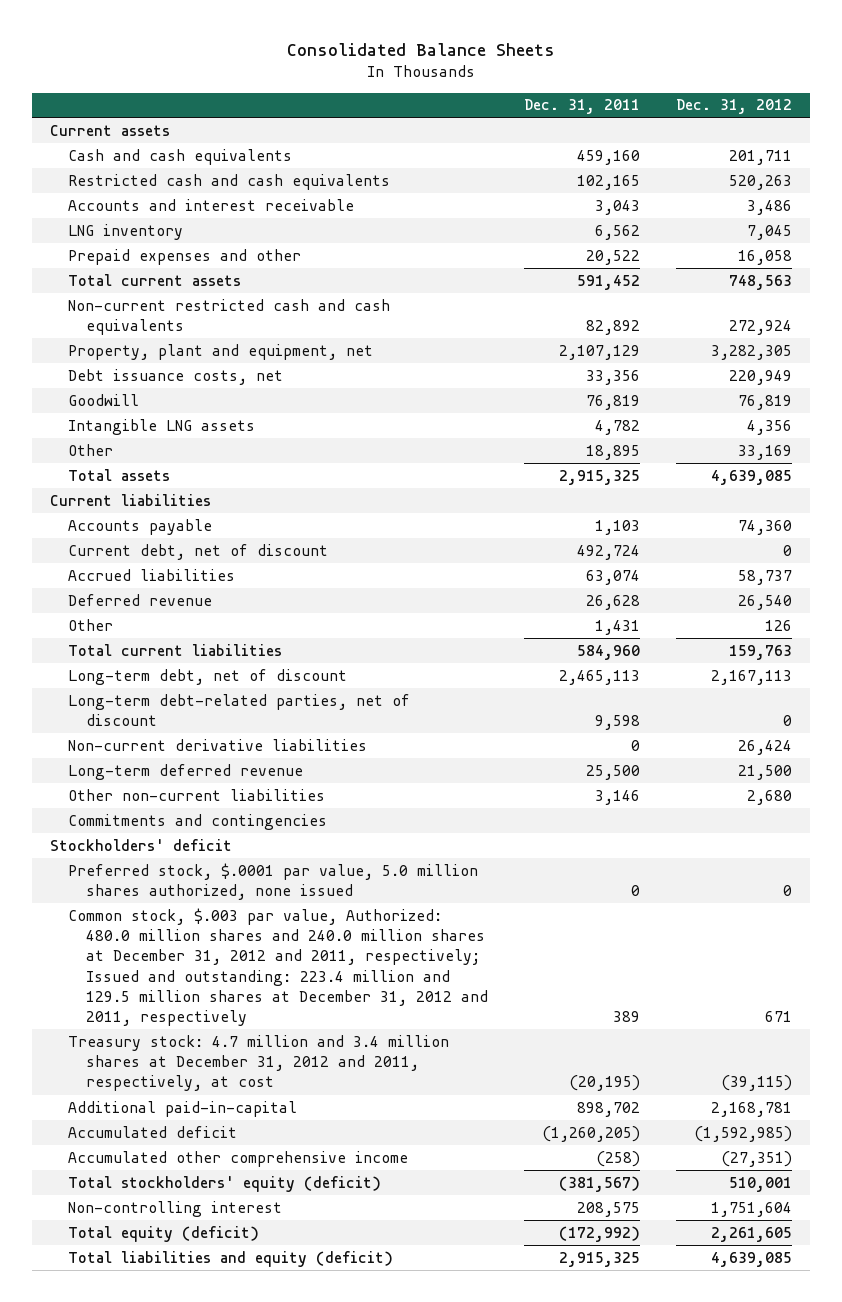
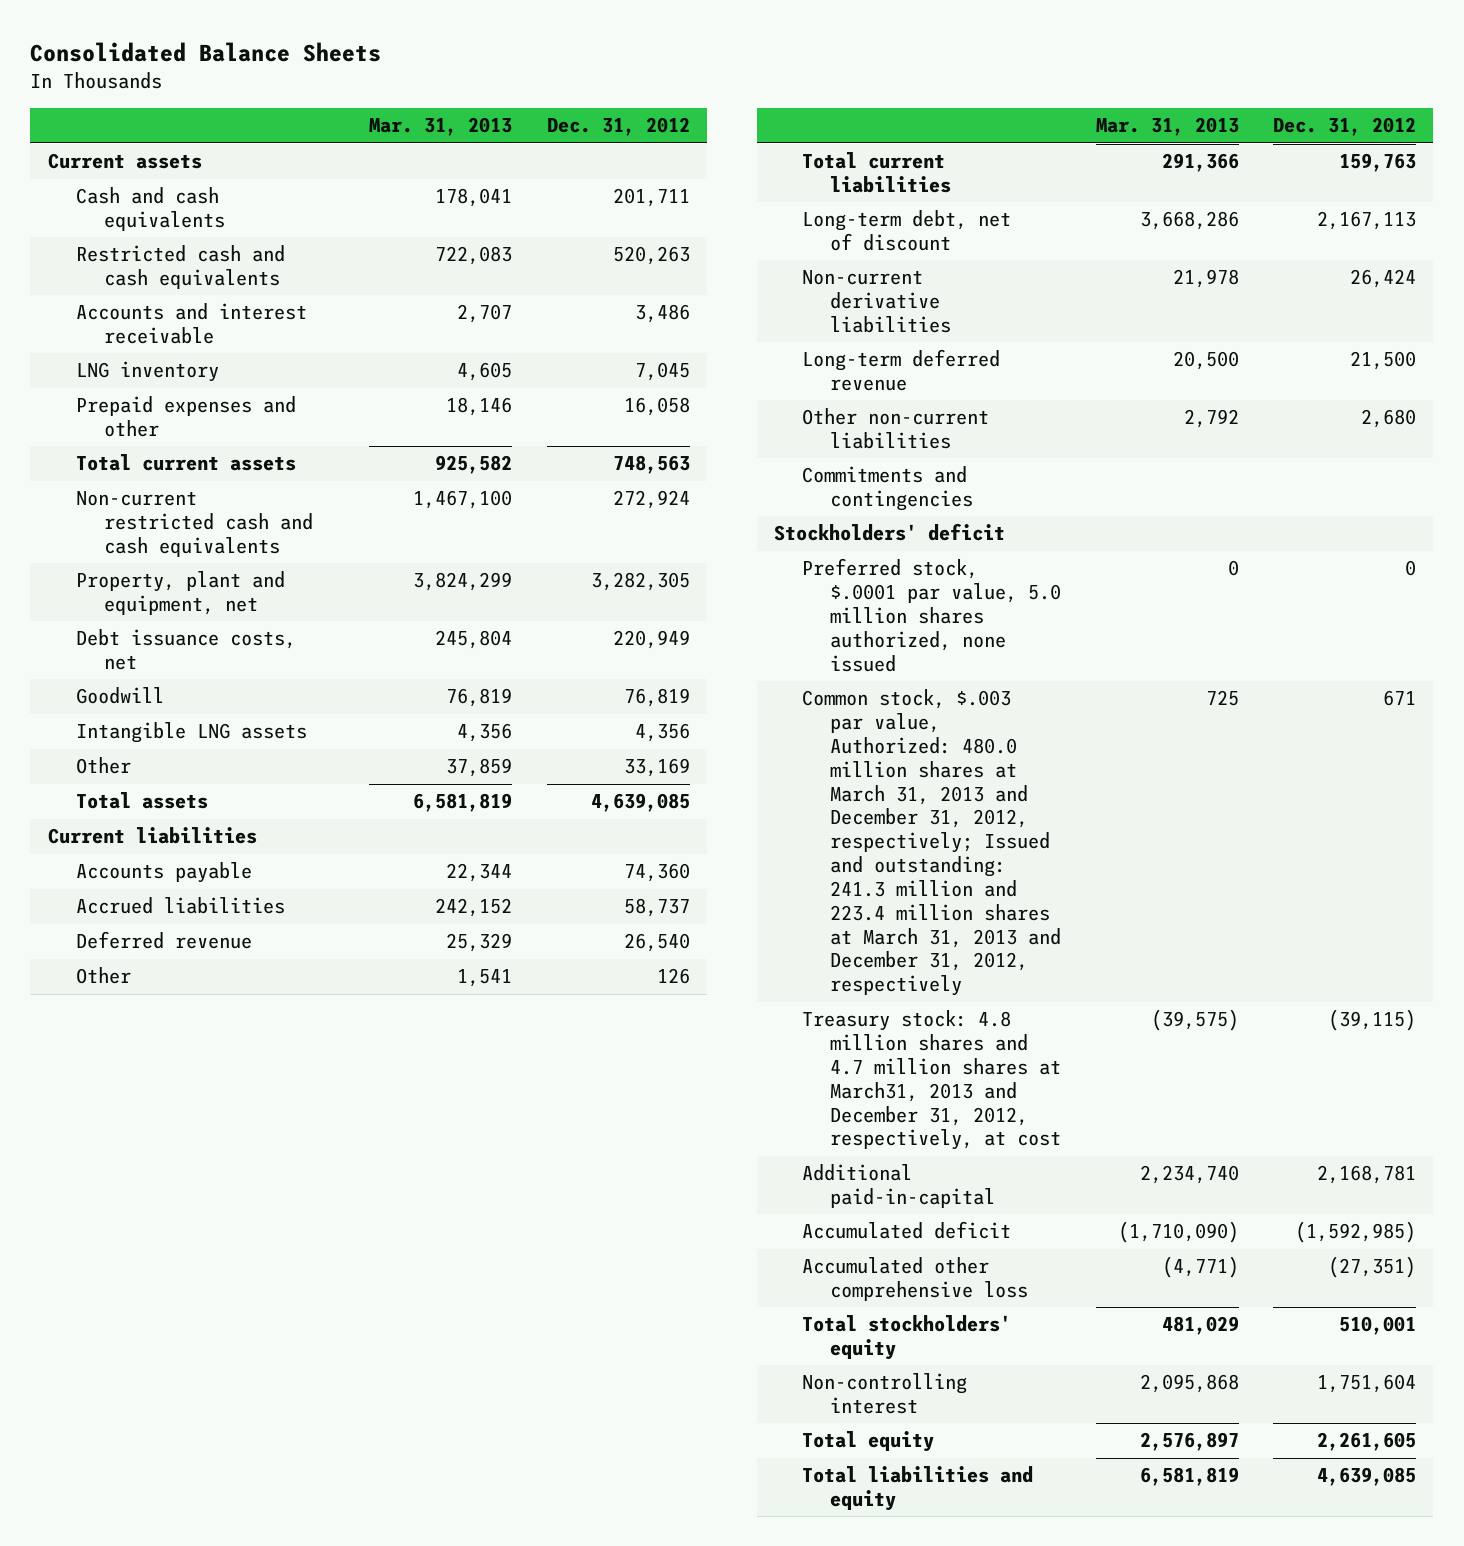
[523,99,640,115] Dec. 31, 2011 -> none
none -> [369,117,513,137] Mar. 31, 2013
[67,543,328,560] Current debt, net of discount -> none
[67,693,410,727] Long-term debt-related parties, net of discount -> none
[67,907,488,1027] Common stock, $.003 par value, Authorized: 480.0 million shares and 240.0 million shares at December 31, 2012 and 2011, respectively; Issued and outstanding: 223.4 million and 129.5 million shares at December 31, 2012 and 2011, respectively -> [802,689,1061,997] Common stock, $.003 par value, Authorized: 480.0 million shares at March 31, 2013 and December 31, 2012, respectively; Issued and outstanding: 241.3 million and 223.4 million shares at March 31, 2013 and December 31, 2012, respectively
[67,1034,449,1092] Treasury stock: 4.7 million and 3.4 million shares at December 31, 2012 and 2011, respectively, at cost -> [802,1010,1061,1151] Treasury stock: 4.8 million shares and 4.7 million shares at March31, 2013 and December 31, 2012, respectively, at cost
[67,1150,408,1167] Accumulated other comprehensive income -> [802,1257,1028,1302] Accumulated other comprehensive loss
[67,1175,381,1192] Total stockholders' equity (deficit) -> [802,1315,1012,1361] Total stockholders' equity
[67,1225,259,1242] Total equity (deficit) -> [802,1431,935,1453] Total equity
[67,1250,393,1267] Total liabilities and equity (deficit) -> [802,1466,1034,1512] Total liabilities and equity

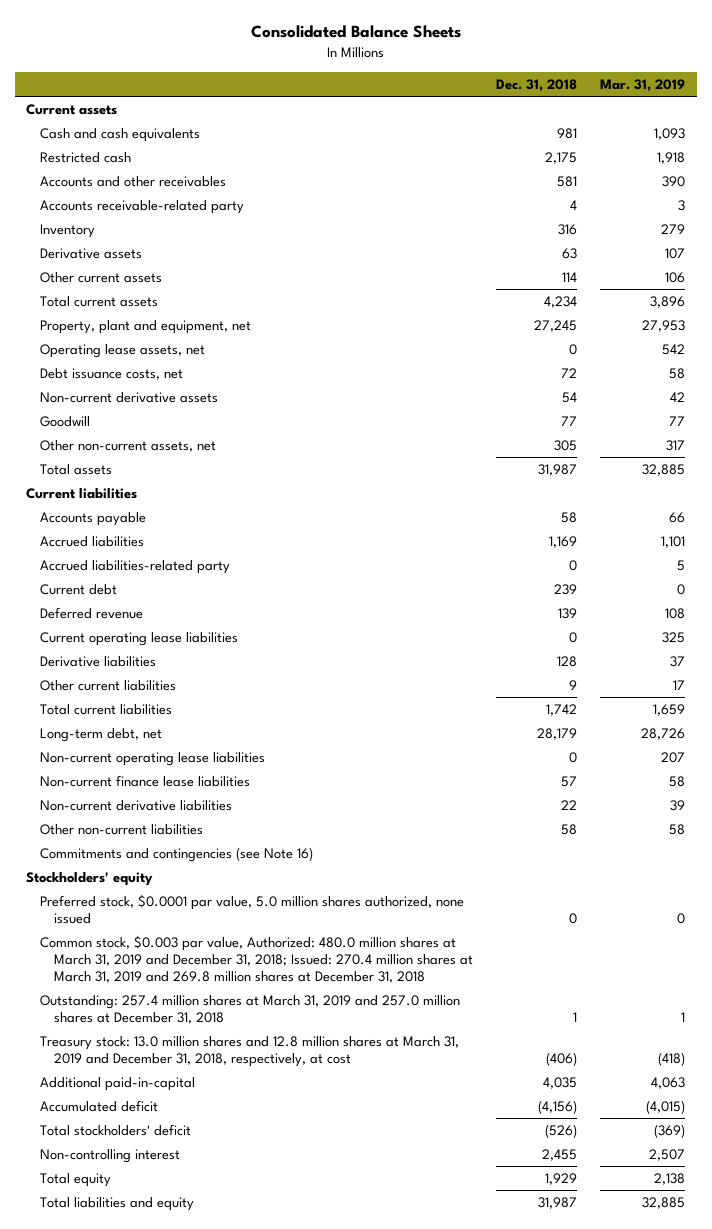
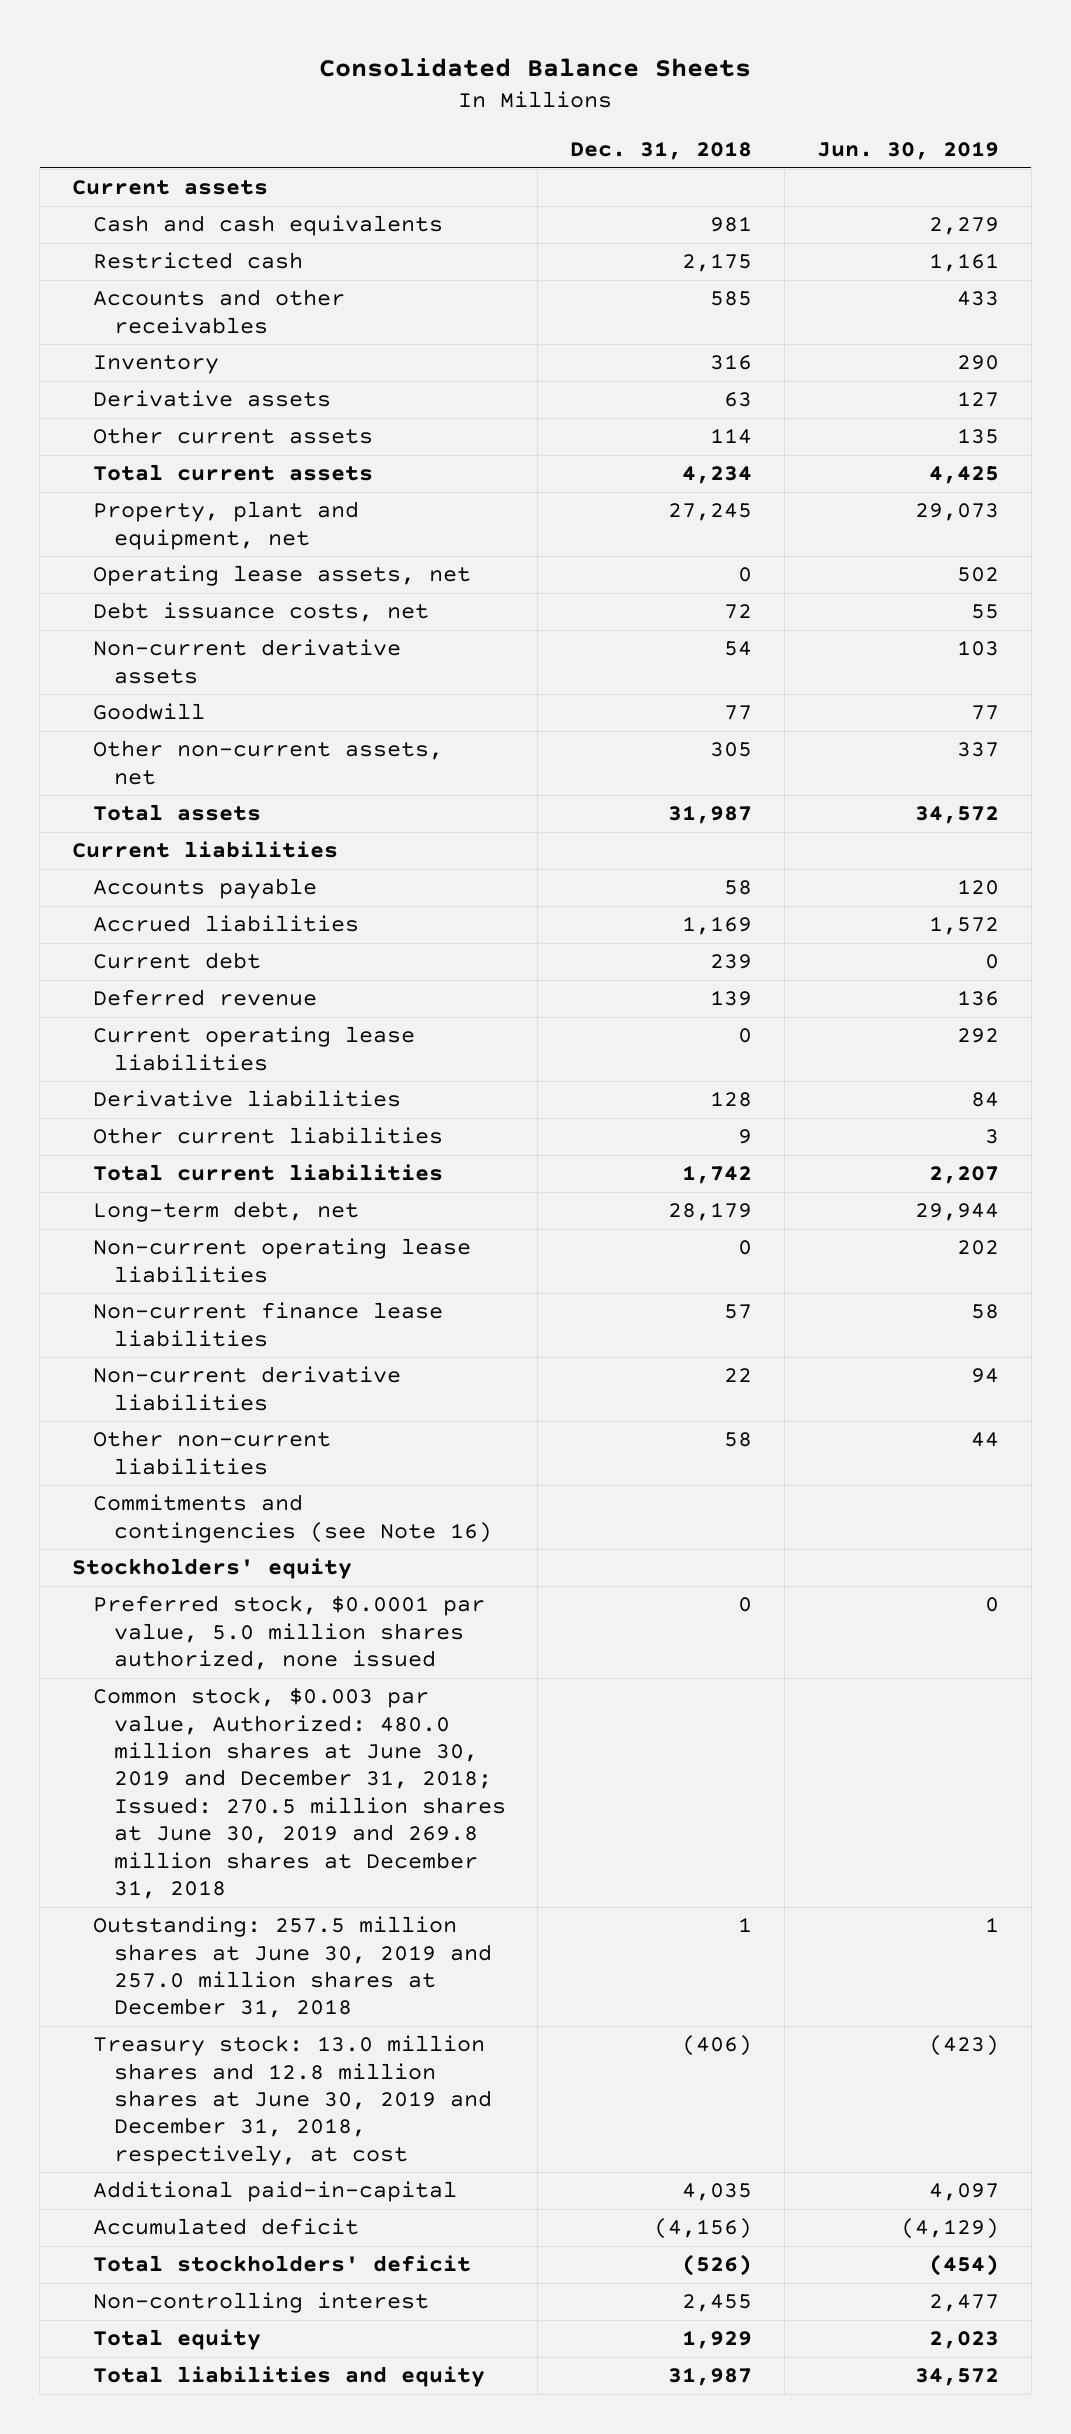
[600,78,686,92] Mar. 31, 2019 -> none
none -> [816,141,999,161] Jun. 30, 2019
[39,200,244,215] Accounts receivable-related party -> none
[557,176,578,188] 581 -> [710,291,753,307] 585
[39,560,230,575] Accrued liabilities-related party -> none
[39,935,473,983] Common stock, $0.003 par value, Authorized: 480.0 million shares at March 31, 2019 and December 31, 2018; Issued: 270.4 million shares at March 31, 2019 and 269.8 million shares at December 31, 2018 -> [92,1687,506,1899] Common stock, $0.003 par value, Authorized: 480.0 million shares at June 30, 2019 and December 31, 2018; Issued: 270.5 million shares at June 30, 2019 and 269.8 million shares at December 31, 2018
[39,995,460,1024] Outstanding: 257.4 million shares at March 31, 2019 and 257.0 million shares at December 31, 2018 -> [92,1916,492,2019] Outstanding: 257.5 million shares at June 30, 2019 and 257.0 million shares at December 31, 2018
[39,1036,459,1067] Treasury stock: 13.0 million shares and 12.8 million shares at March 31, 2019 and December 31, 2018, respectively, at cost -> [92,2035,492,2166] Treasury stock: 13.0 million shares and 12.8 million shares at June 30, 2019 and December 31, 2018, respectively, at cost

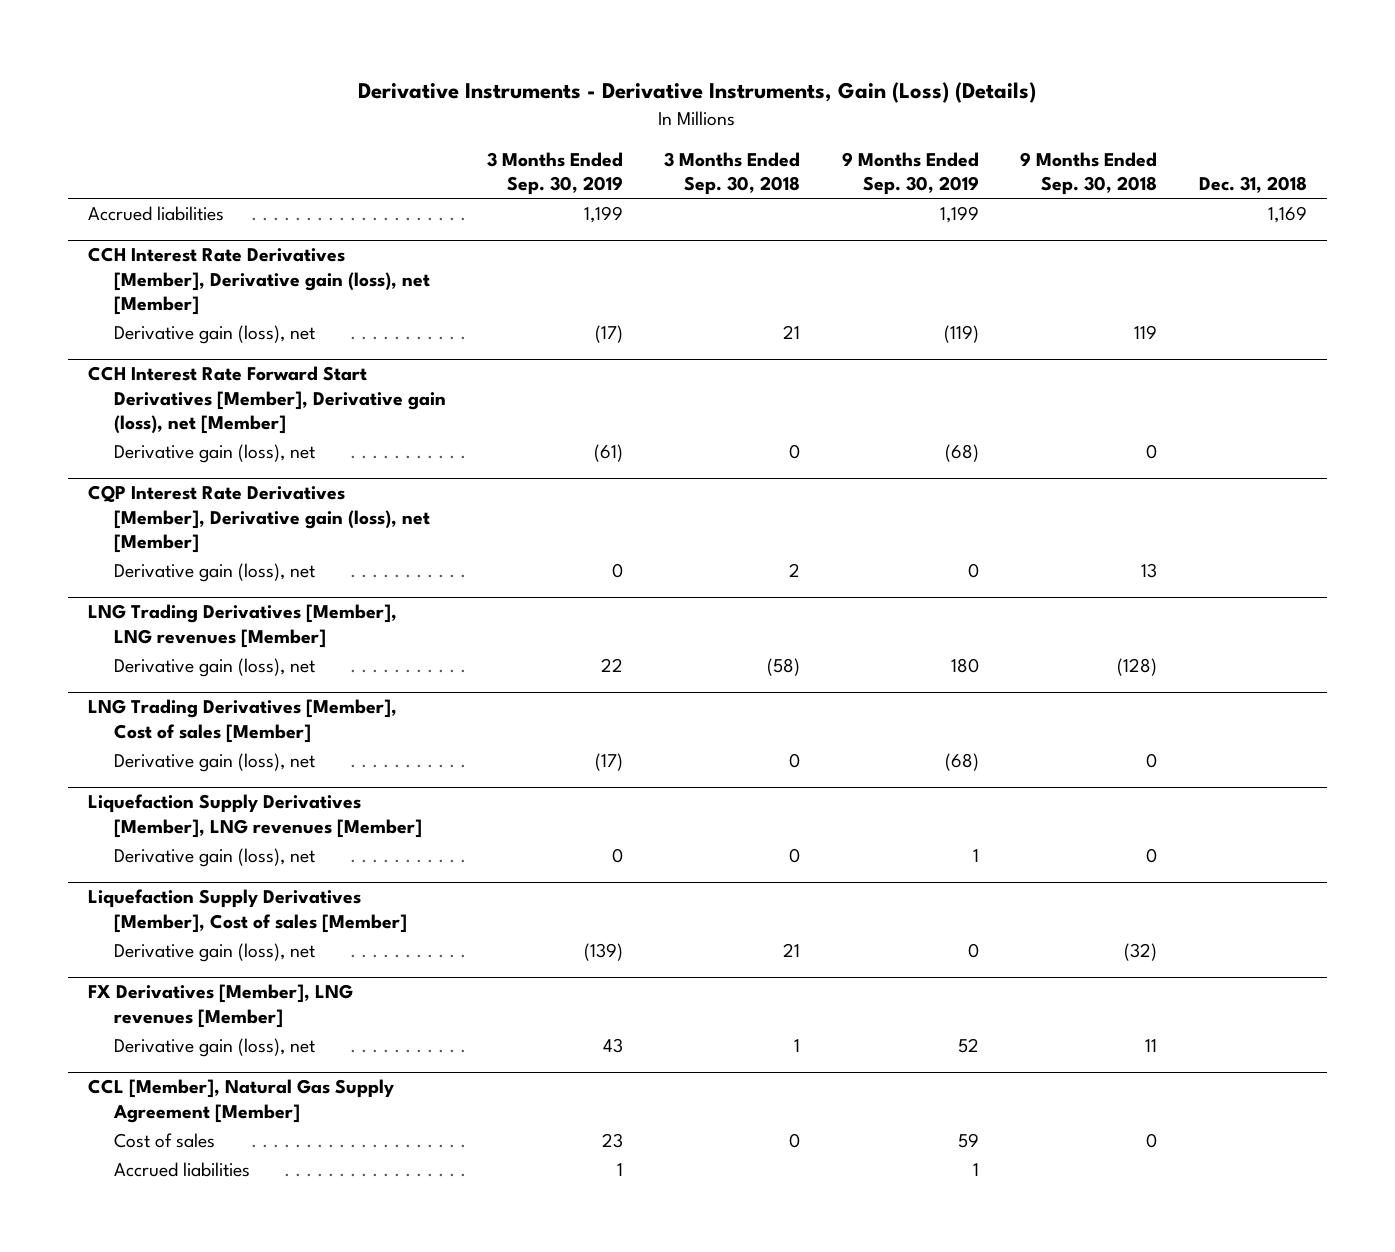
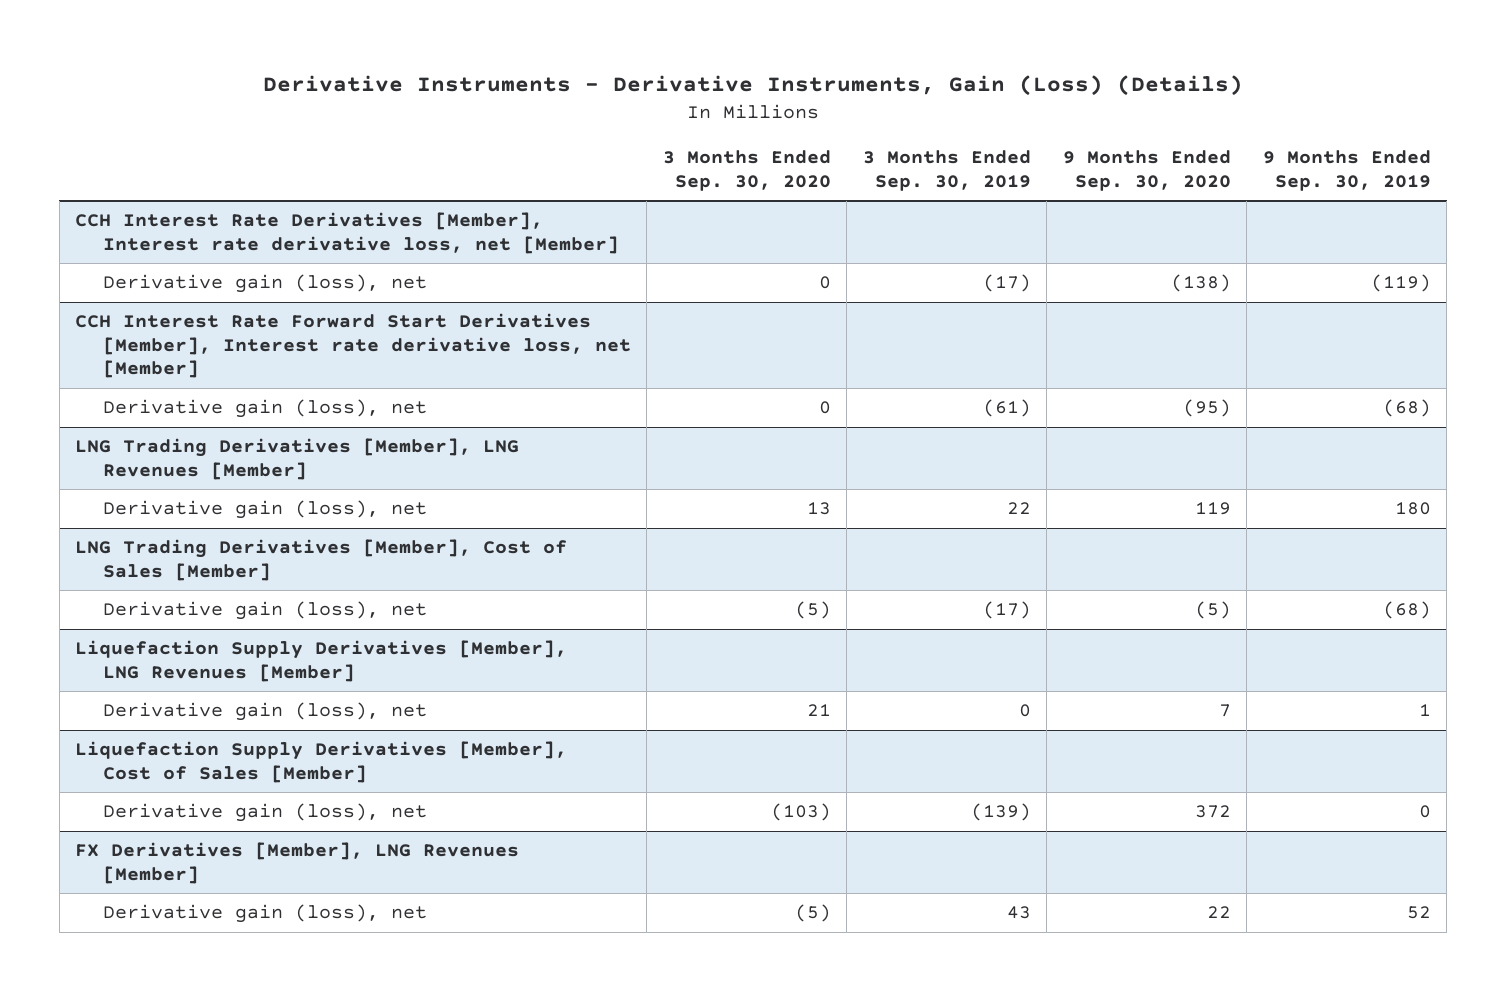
[664,151,801,195] 3 Months Ended Sep. 30, 2018 -> none
[1020,151,1158,195] 9 Months Ended Sep. 30, 2018 -> none
[1198,175,1307,193] Dec. 31, 2018 -> none
none -> [662,150,831,191] 3 Months Ended Sep. 30, 2020
none -> [1062,150,1231,191] 9 Months Ended Sep. 30, 2020
[88,206,225,222] Accrued liabilities -> none
[88,247,430,316] CCH Interest Rate Derivatives [Member], Derivative gain (loss), net [Member] -> [75,212,619,254] CCH Interest Rate Derivatives [Member], Interest rate derivative loss, net [Member]
[88,366,446,435] CCH Interest Rate Forward Start Derivatives [Member], Derivative gain (loss), net [Member] -> [75,313,631,379] CCH Interest Rate Forward Start Derivatives [Member], Interest rate derivative loss, net [Member]
[88,485,430,554] CQP Interest Rate Derivatives [Member], Derivative gain (loss), net [Member] -> none
[113,563,315,583] Derivative gain (loss), net -> none
[88,604,398,648] LNG Trading Derivatives [Member], LNG revenues [Member] -> [75,438,520,480] LNG Trading Derivatives [Member], LNG Revenues [Member]
[88,699,398,743] LNG Trading Derivatives [Member], Cost of sales [Member] -> [75,539,568,581] LNG Trading Derivatives [Member], Cost of Sales [Member]
[88,794,422,838] Liquefaction Supply Derivatives [Member], LNG revenues [Member] -> [75,640,568,682] Liquefaction Supply Derivatives [Member], LNG Revenues [Member]
[88,889,407,933] Liquefaction Supply Derivatives [Member], Cost of sales [Member] -> [75,741,568,783] Liquefaction Supply Derivatives [Member], Cost of Sales [Member]
[88,984,354,1028] FX Derivatives [Member], LNG revenues [Member] -> [75,842,520,884] FX Derivatives [Member], LNG Revenues [Member]
[88,1079,395,1123] CCL [Member], Natural Gas Supply Agreement [Member] -> none
[113,1133,215,1149] Cost of sales -> none
[113,1162,250,1178] Accrued liabilities -> none

